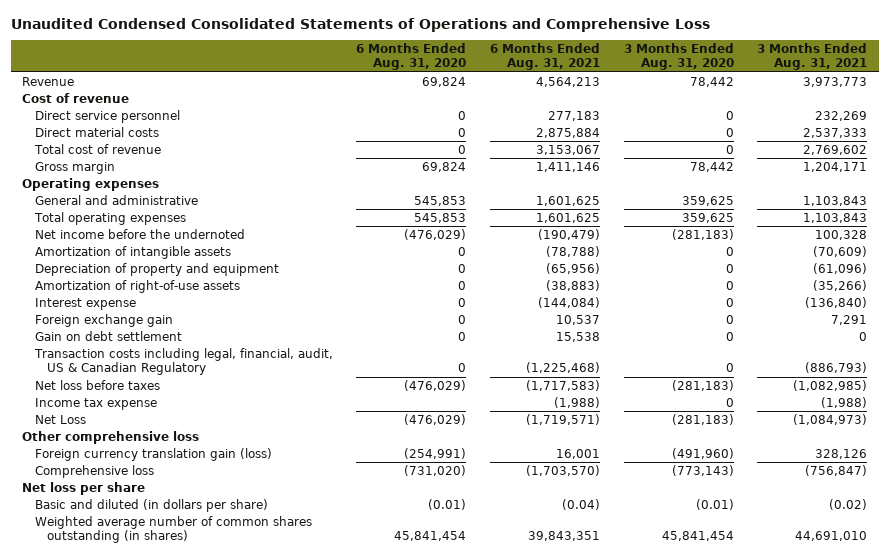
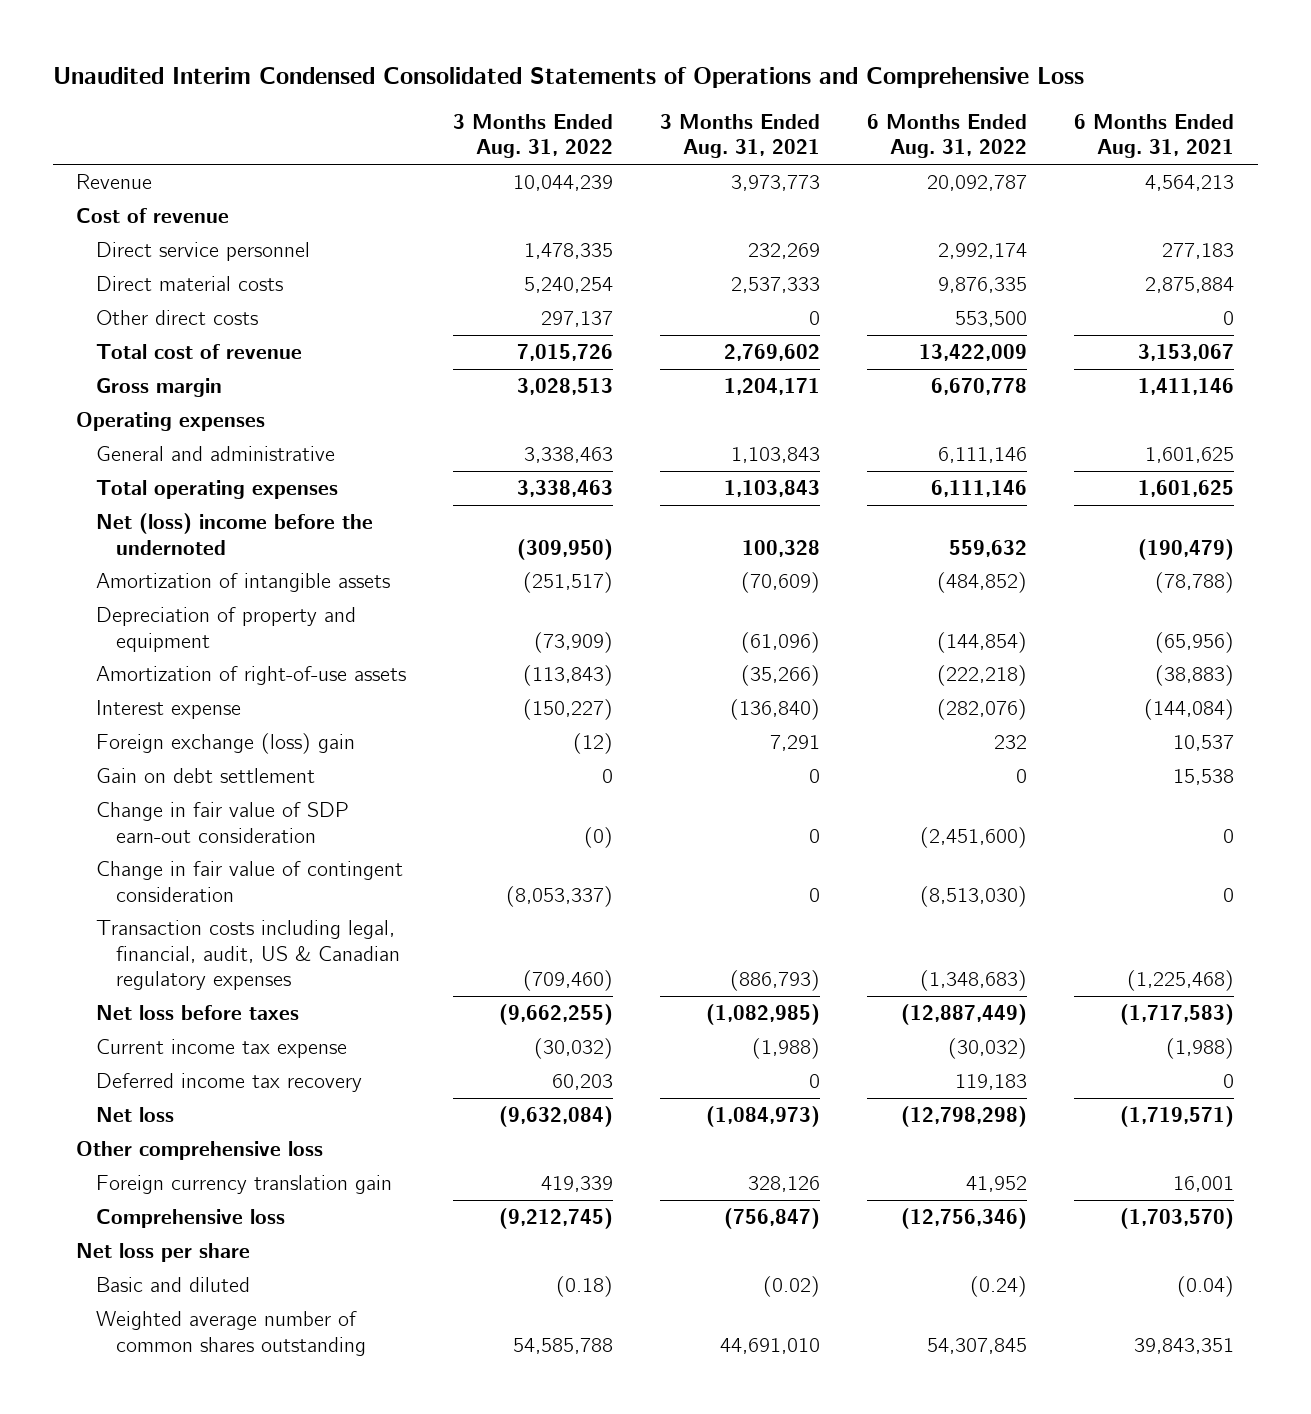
[10,17,710,32] Unaudited Condensed Consolidated Statements of Operations and Comprehensive Loss -> [52,67,1084,89] Unaudited Interim Condensed Consolidated Statements of Operations and Comprehensive Loss
[356,43,467,71] 6 Months Ended Aug. 31, 2020 -> none
[623,43,734,71] 3 Months Ended Aug. 31, 2020 -> none
none -> [453,113,614,159] 3 Months Ended Aug. 31, 2022
none -> [867,113,1028,159] 6 Months Ended Aug. 31, 2022
none -> [96,309,259,325] Other direct costs
[34,228,245,239] Net income before the undernoted -> [96,512,374,555] Net (loss) income before the undernoted
[34,313,173,327] Foreign exchange gain -> [96,732,356,754] Foreign exchange (loss) gain
none -> [96,801,350,843] Change in fair value of SDP earn-out consideration
none -> [96,860,404,902] Change in fair value of contingent consideration
[33,347,333,376] Transaction costs including legal, financial, audit, US & Canadian Regulatory -> [96,919,401,991] Transaction costs including legal, financial, audit, US & Canadian regulatory expenses
[34,397,157,410] Income tax expense -> [96,1038,348,1058] Current income tax expense
none -> [96,1072,363,1092] Deferred income tax recovery
[34,414,86,424] Net Loss -> [96,1106,175,1122] Net loss
[34,447,272,461] Foreign currency translation gain (loss) -> [96,1174,393,1194] Foreign currency translation gain
[34,498,268,512] Basic and diluted (in dollars per share) -> none
none -> [96,1276,251,1292] Basic and diluted
[34,515,312,544] Weighted average number of common shares outstanding (in shares) -> [96,1310,367,1356] Weighted average number of common shares outstanding

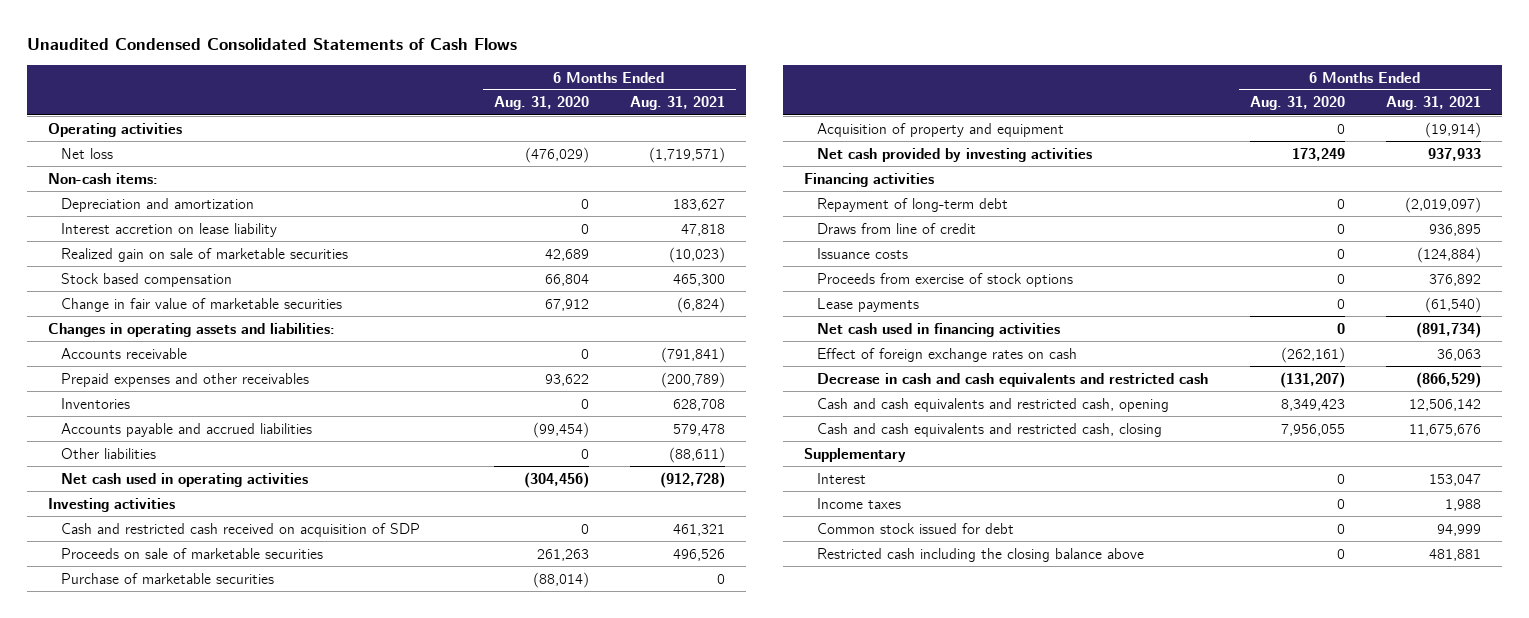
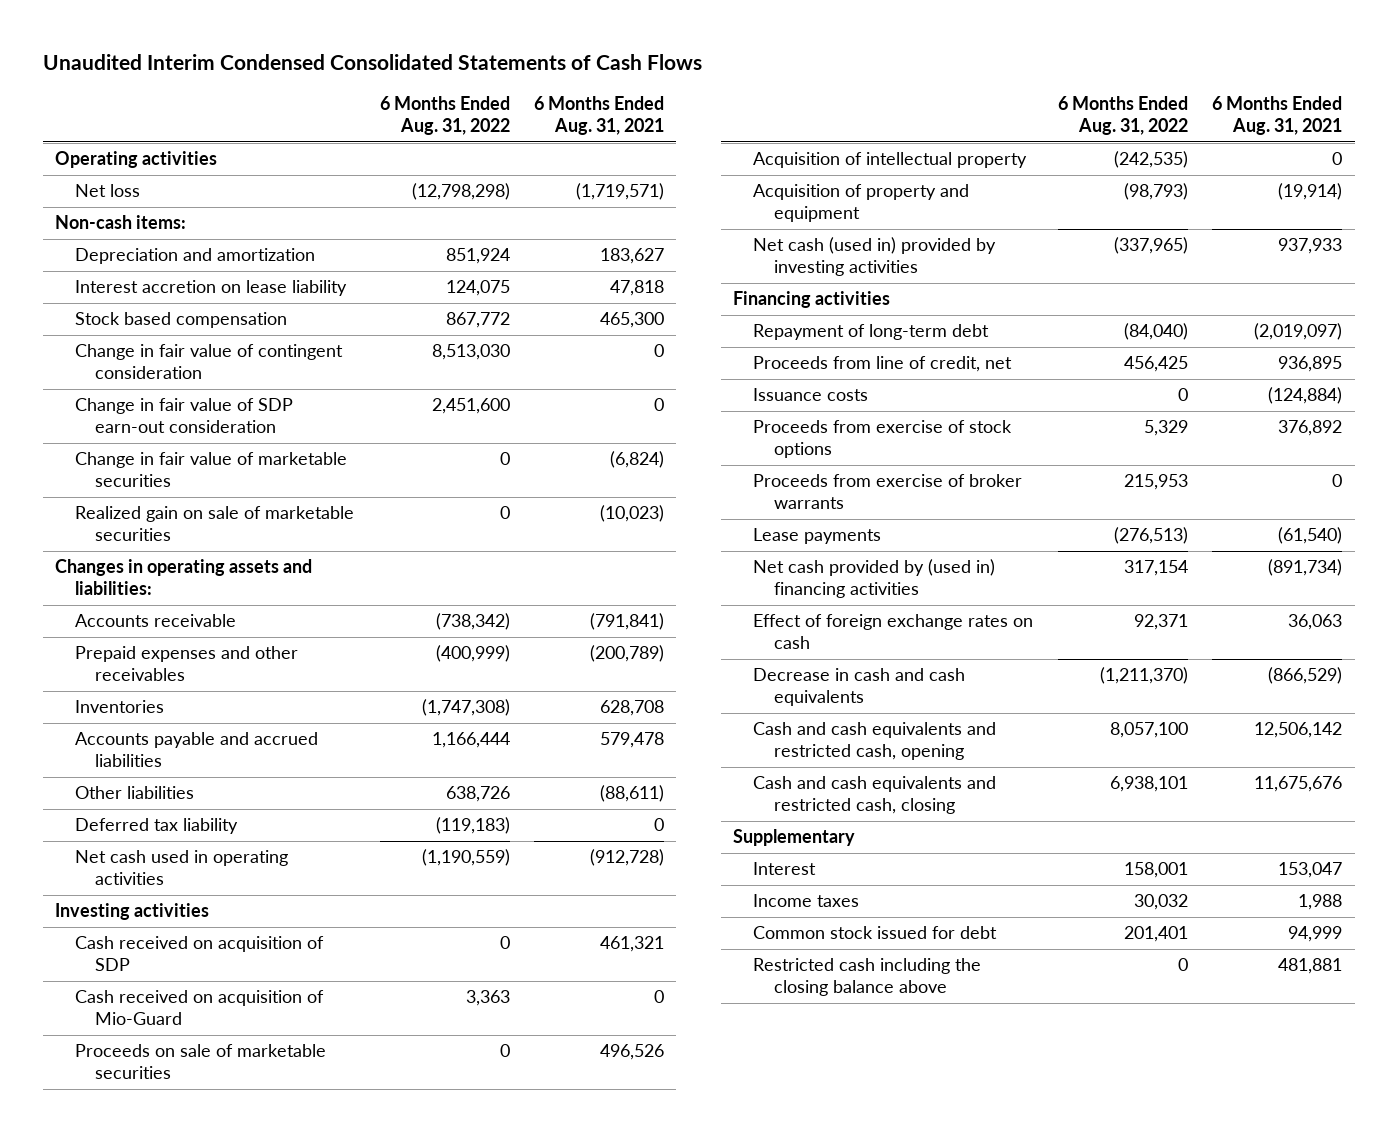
[27,38,518,51] Unaudited Condensed Consolidated Statements of Cash Flows -> [42,54,702,71] Unaudited Interim Condensed Consolidated Statements of Cash Flows
[493,96,589,111] Aug. 31, 2020 -> none
none -> [379,96,510,136] 6 Months Ended Aug. 31, 2022
none -> [75,344,344,380] Change in fair value of contingent consideration
none -> [75,398,294,434] Change in fair value of SDP earn-out consideration
[61,247,349,262] Realized gain on sale of marketable securities -> [75,506,355,542] Realized gain on sale of marketable securities
none -> [75,818,239,835] Deferred tax liability
[61,522,421,537] Cash and restricted cash received on acquisition of SDP -> [75,936,325,972] Cash received on acquisition of SDP
none -> [75,990,325,1026] Cash received on acquisition of Mio-Guard
[61,572,275,584] Purchase of marketable securities -> none
none -> [753,152,1028,169] Acquisition of intellectual property
[817,147,1093,162] Net cash provided by investing activities -> [753,237,997,277] Net cash (used in) provided by investing activities
[817,222,977,234] Draws from line of credit -> [753,356,1013,373] Proceeds from line of credit, net
none -> [753,474,1023,510] Proceeds from exercise of broker warrants
[817,322,1061,337] Net cash used in financing activities -> [753,559,996,599] Net cash provided by (used in) financing activities
[817,372,1209,387] Decrease in cash and cash equivalents and restricted cash -> [753,668,966,707] Decrease in cash and cash equivalents

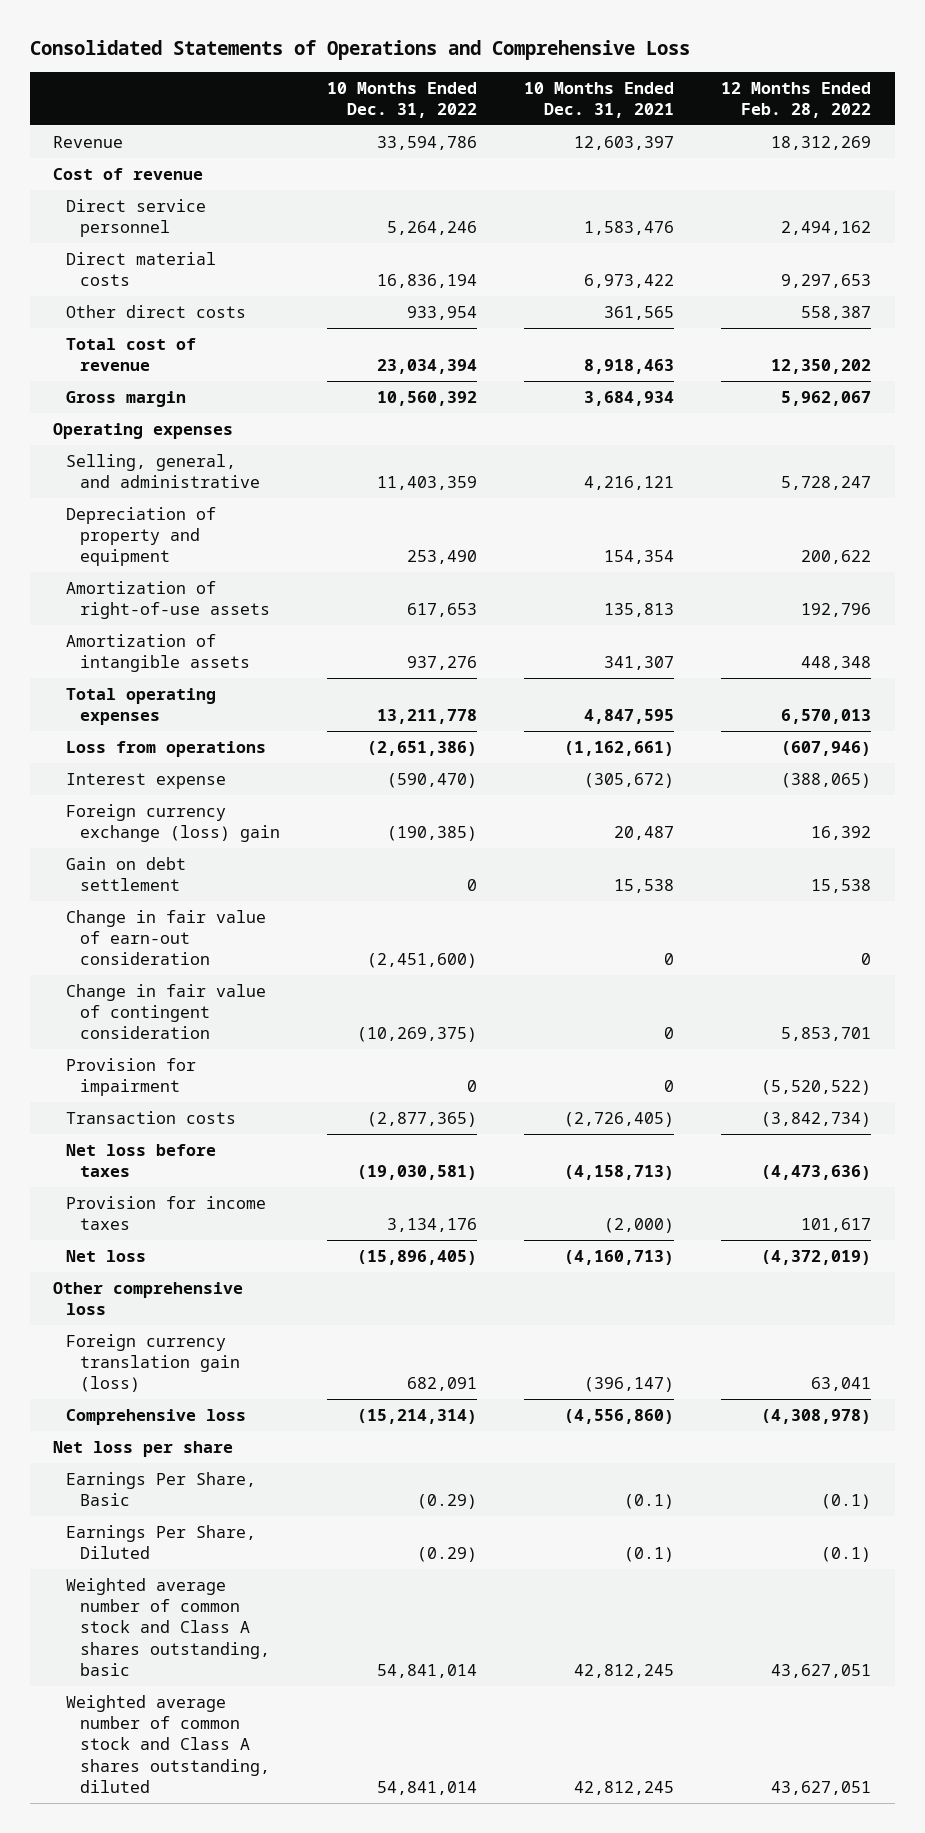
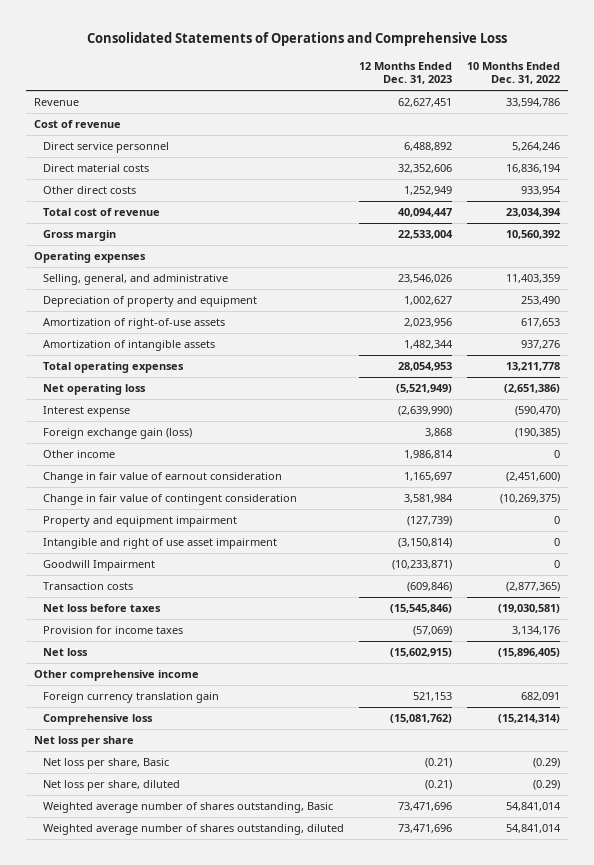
[524,81,675,119] 10 Months Ended Dec. 31, 2021 -> none
[721,81,872,119] 12 Months Ended Feb. 28, 2022 -> none
none -> [358,61,452,85] 12 Months Ended Dec. 31, 2023
[66,740,267,757] Loss from operations -> [42,384,146,396] Net operating loss
[66,856,187,892] Gain on debt settlement -> none
[66,803,280,843] Foreign currency exchange (loss) gain -> [42,428,192,440] Foreign exchange gain (loss)
none -> [42,450,115,459] Other income
[66,909,267,966] Change in fair value of earn-out consideration -> [42,472,282,484] Change in fair value of earnout consideration
[66,1057,197,1097] Provision for impairment -> none
none -> [42,516,237,528] Property and equipment impairment
none -> [42,538,277,550] Intangible and right of use asset impairment
none -> [42,560,155,572] Goodwill Impairment
[53,1281,244,1316] Other comprehensive loss -> [33,670,199,682] Other comprehensive income
[66,1333,240,1393] Foreign currency translation gain (loss) -> [42,692,219,704] Foreign currency translation gain
[66,1471,257,1507] Earnings Per Share, Basic -> [42,758,169,770] Net loss per share, Basic
[66,1524,257,1560] Earnings Per Share, Diluted -> [42,780,180,792] Net loss per share, diluted
[66,1577,270,1676] Weighted average number of common stock and Class A shares outstanding, basic -> [42,802,333,814] Weighted average number of shares outstanding, Basic
[66,1694,270,1793] Weighted average number of common stock and Class A shares outstanding, diluted -> [42,824,344,836] Weighted average number of shares outstanding, diluted

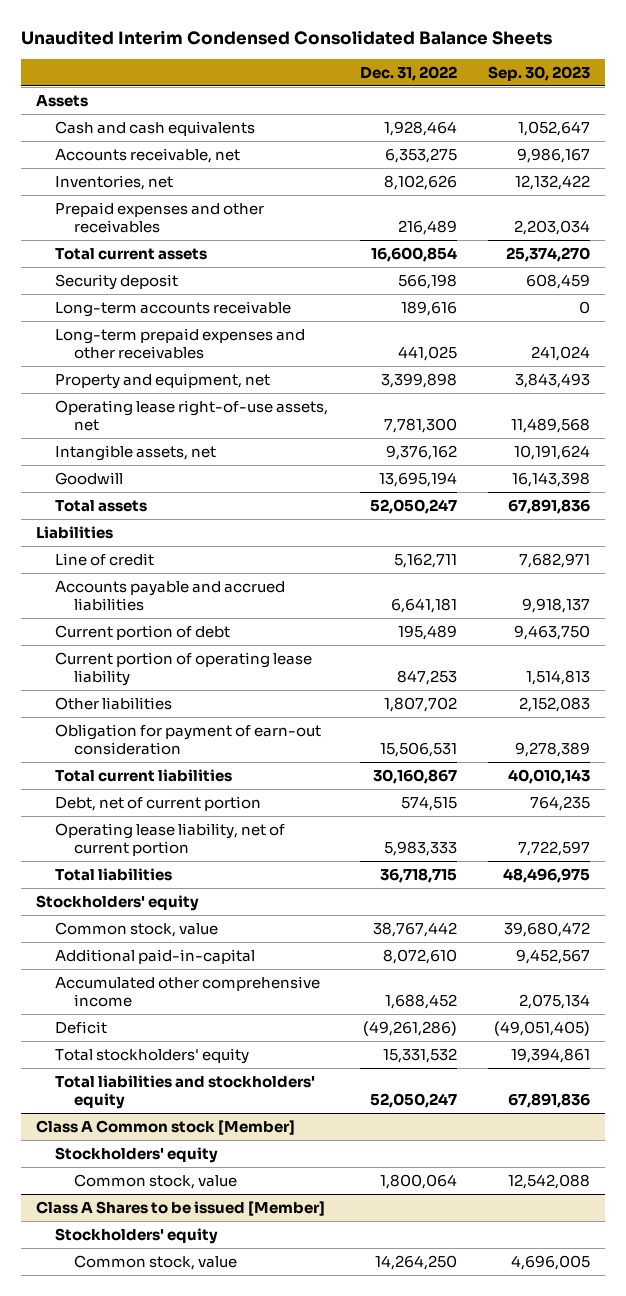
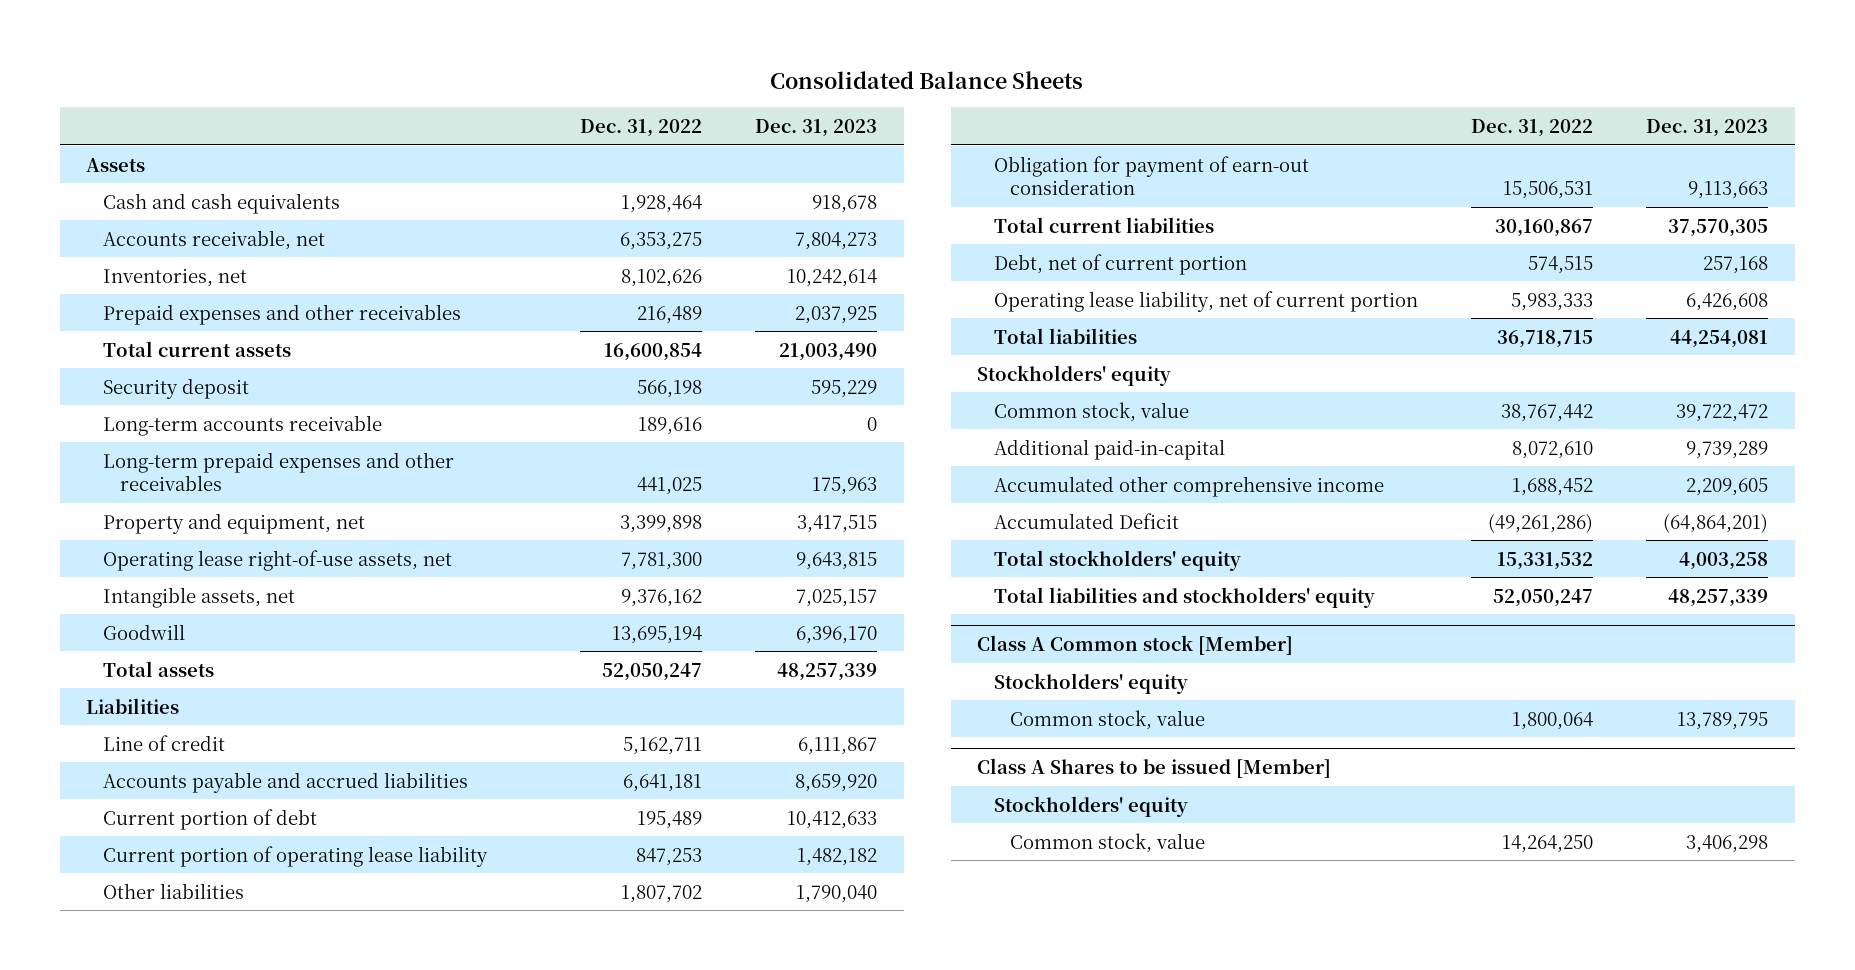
[20,30,552,46] Unaudited Interim Condensed Consolidated Balance Sheets -> [770,70,1084,89] Consolidated Balance Sheets
[487,65,590,81] Sep. 30, 2023 -> none
none -> [755,118,878,137] Dec. 31, 2023
[55,1020,108,1034] Deficit -> [993,512,1179,529] Accumulated Deficit

